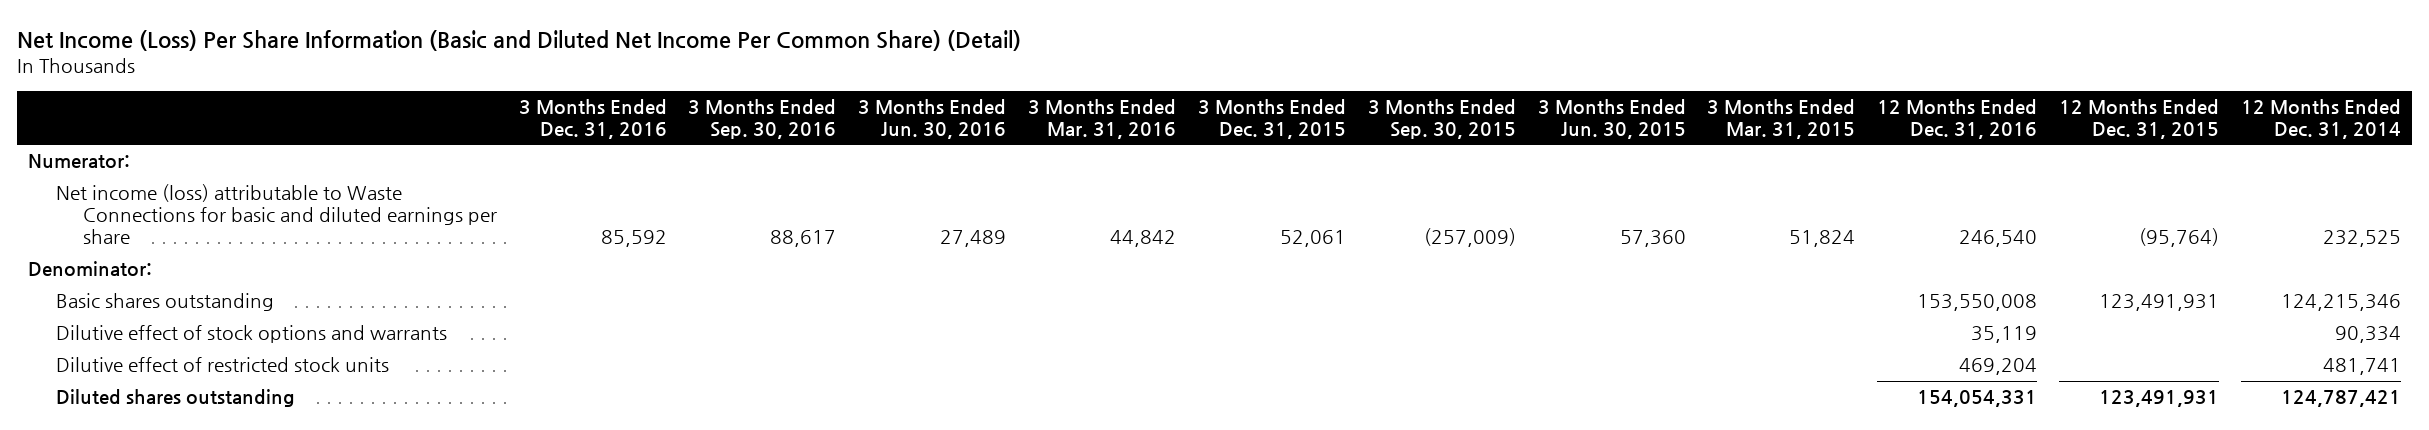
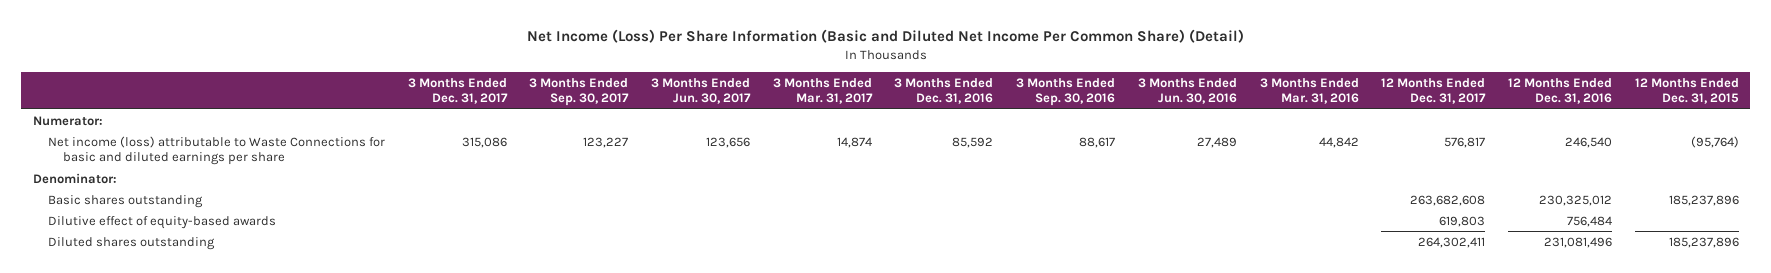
[1197,99,1346,140] 3 Months Ended Dec. 31, 2015 -> none
[1367,99,1516,140] 3 Months Ended Sep. 30, 2015 -> none
[1537,99,1686,140] 3 Months Ended Jun. 30, 2015 -> none
[1707,99,1856,140] 3 Months Ended Mar. 31, 2015 -> none
[2241,99,2402,140] 12 Months Ended Dec. 31, 2014 -> none
none -> [407,77,508,104] 3 Months Ended Dec. 31, 2017
none -> [529,77,630,106] 3 Months Ended Sep. 30, 2017
none -> [650,77,751,104] 3 Months Ended Jun. 30, 2017
none -> [772,77,873,104] 3 Months Ended Mar. 31, 2017
none -> [1381,77,1487,104] 12 Months Ended Dec. 31, 2017
[55,325,447,344] Dilutive effect of stock options and warrants -> none
[1917,294,2038,312] 153,550,008 -> [1538,194,1612,206] 230,325,012
[2099,294,2220,312] 123,491,931 -> [1668,194,1739,206] 185,237,896
[55,357,389,373] Dilutive effect of restricted stock units -> [47,215,276,229] Dilutive effect of equity-based awards
[1959,358,2038,376] 469,204 -> [1566,215,1612,227] 756,484
[1917,390,2038,408] 154,054,331 -> [1543,236,1612,248] 231,081,496
[2099,390,2220,408] 123,491,931 -> [1668,236,1739,248] 185,237,896

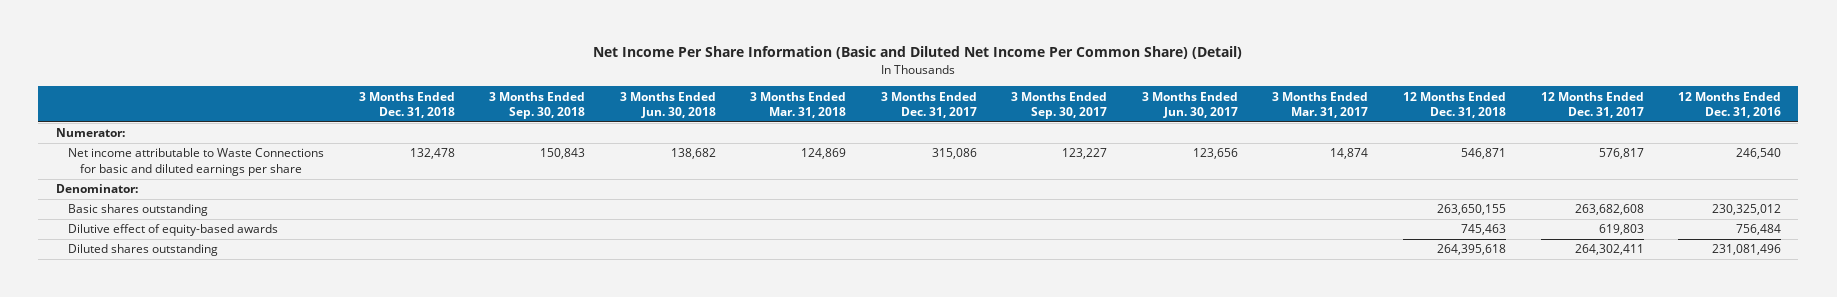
[526,29,1244,44] Net Income (Loss) Per Share Information (Basic and Diluted Net Income Per Common Share) (Detail) -> [593,46,1243,60] Net Income Per Share Information (Basic and Diluted Net Income Per Common Share) (Detail)
[894,77,994,104] 3 Months Ended Dec. 31, 2016 -> none
[1016,77,1116,106] 3 Months Ended Sep. 30, 2016 -> none
[1137,77,1237,104] 3 Months Ended Jun. 30, 2016 -> none
[1259,77,1359,104] 3 Months Ended Mar. 31, 2016 -> none
[1634,77,1739,104] 12 Months Ended Dec. 31, 2015 -> none
none -> [358,91,455,119] 3 Months Ended Dec. 31, 2018
none -> [489,91,586,120] 3 Months Ended Sep. 30, 2018
none -> [619,91,716,119] 3 Months Ended Jun. 30, 2018
none -> [750,91,847,119] 3 Months Ended Mar. 31, 2018
none -> [1403,91,1507,119] 12 Months Ended Dec. 31, 2018
[47,135,385,166] Net income (loss) attributable to Waste Connections for basic and diluted earnings per share -> [67,148,324,177] Net income attributable to Waste Connections for basic and diluted earnings per share

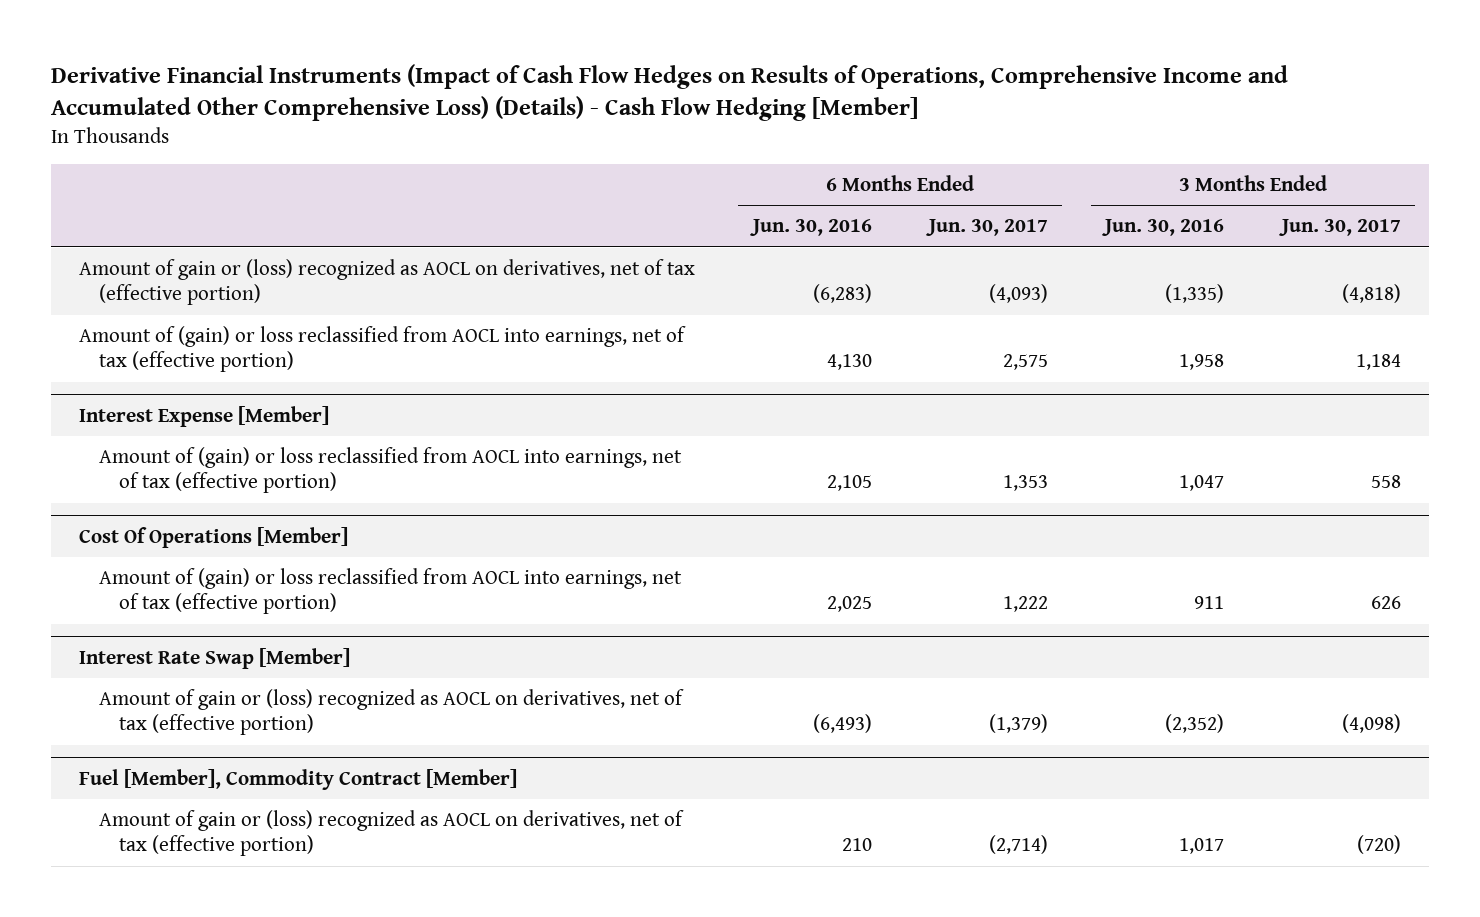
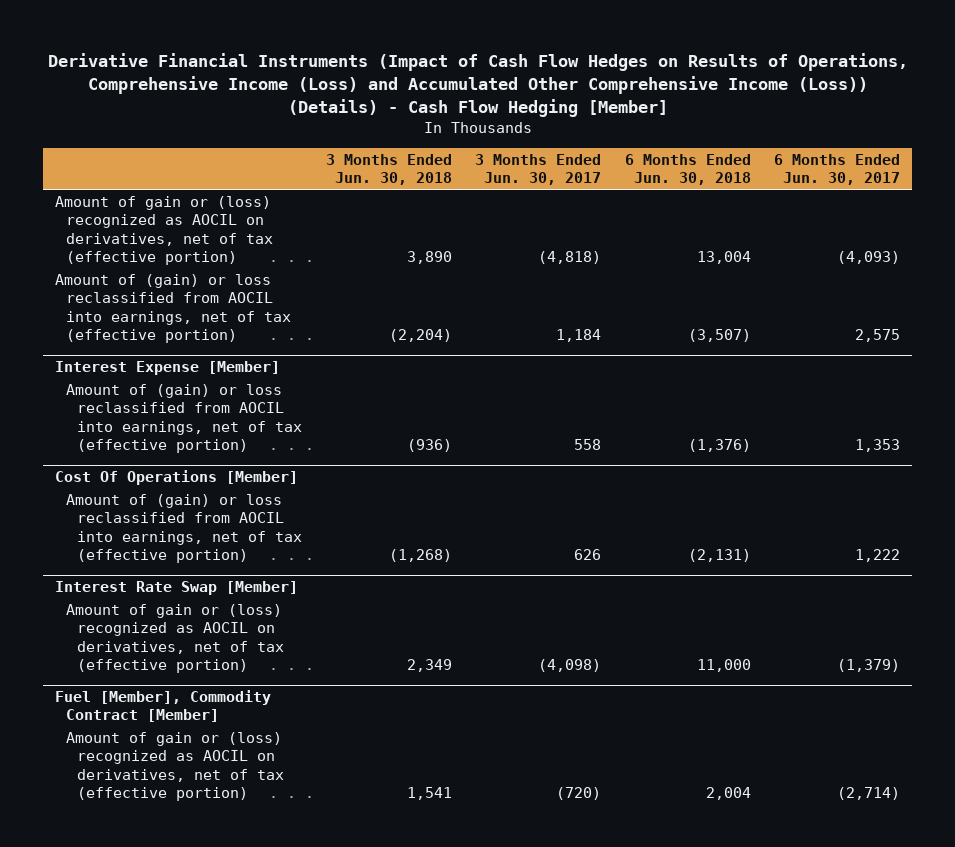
[50,63,1288,122] Derivative Financial Instruments (Impact of Cash Flow Hedges on Results of Operations, Comprehensive Income and Accumulated Other Comprehensive Loss) (Details) - Cash Flow Hedging [Member] -> [47,52,908,117] Derivative Financial Instruments (Impact of Cash Flow Hedges on Results of Operations, Comprehensive Income (Loss) and Accumulated Other Comprehensive Income (Loss)) (Details) - Cash Flow Hedging [Member]
[749,219,872,237] Jun. 30, 2016 -> none
[1102,219,1225,237] Jun. 30, 2016 -> none
none -> [325,153,452,186] 3 Months Ended Jun. 30, 2018
none -> [624,153,751,186] 6 Months Ended Jun. 30, 2018
[79,259,696,306] Amount of gain or (loss) recognized as AOCL on derivatives, net of tax (effective portion) -> [55,195,274,266] Amount of gain or (loss) recognized as AOCIL on derivatives, net of tax (effective portion)
[79,326,687,373] Amount of (gain) or loss reclassified from AOCL into earnings, net of tax (effective portion) -> [55,273,292,344] Amount of (gain) or loss reclassified from AOCIL into earnings, net of tax (effective portion)
[99,447,683,494] Amount of (gain) or loss reclassified from AOCL into earnings, net of tax (effective portion) -> [66,383,303,454] Amount of (gain) or loss reclassified from AOCIL into earnings, net of tax (effective portion)
[99,568,683,615] Amount of (gain) or loss reclassified from AOCL into earnings, net of tax (effective portion) -> [66,493,303,564] Amount of (gain) or loss reclassified from AOCIL into earnings, net of tax (effective portion)
[99,689,685,736] Amount of gain or (loss) recognized as AOCL on derivatives, net of tax (effective portion) -> [66,603,285,674] Amount of gain or (loss) recognized as AOCIL on derivatives, net of tax (effective portion)
[99,810,685,857] Amount of gain or (loss) recognized as AOCL on derivatives, net of tax (effective portion) -> [66,731,285,802] Amount of gain or (loss) recognized as AOCIL on derivatives, net of tax (effective portion)

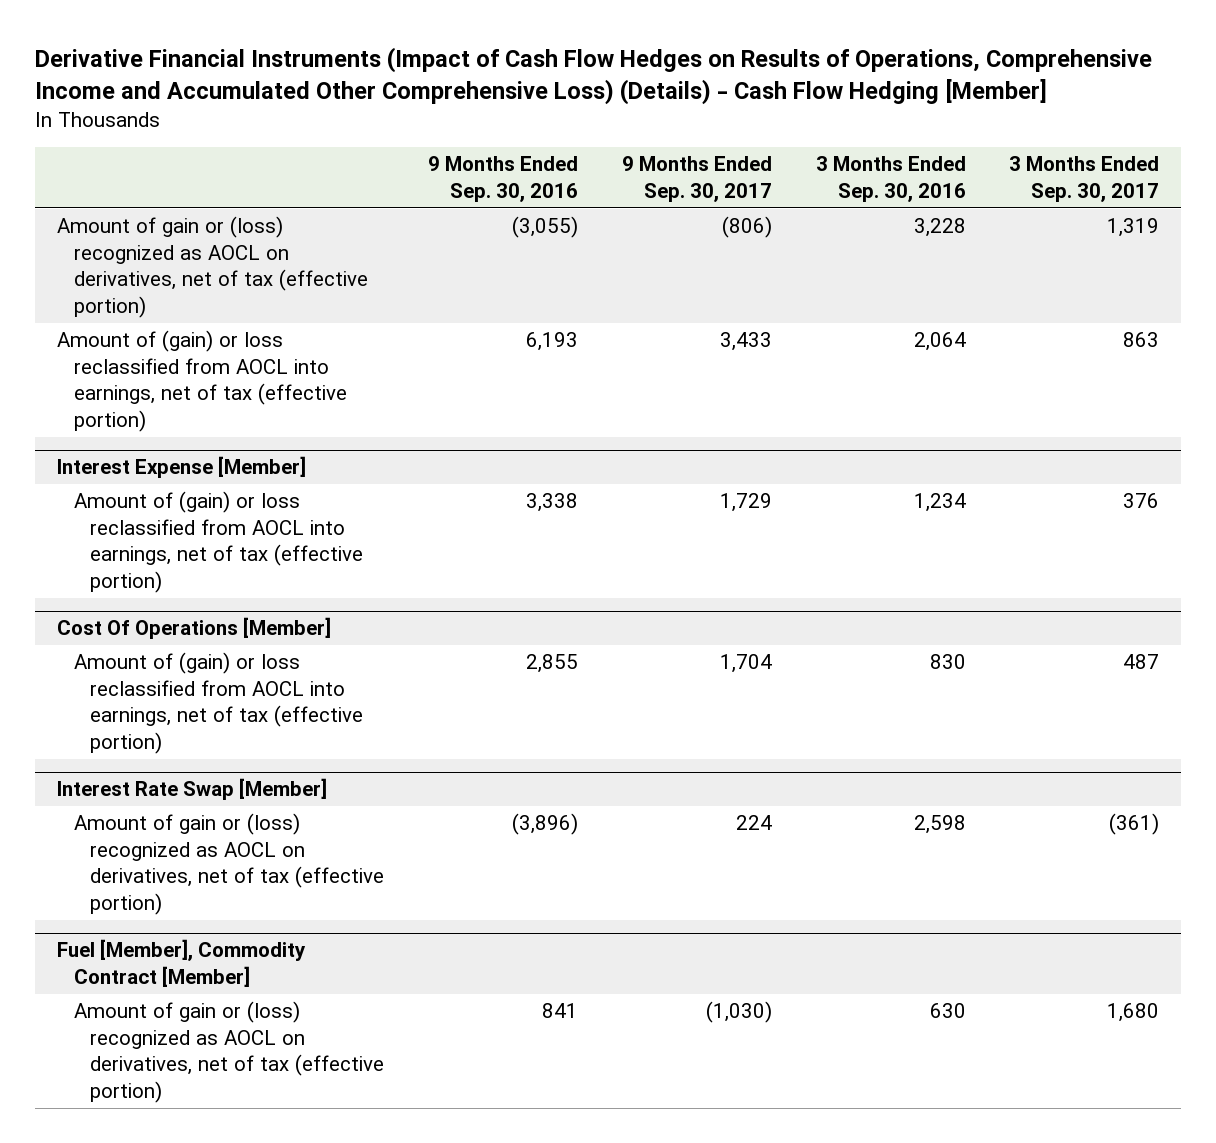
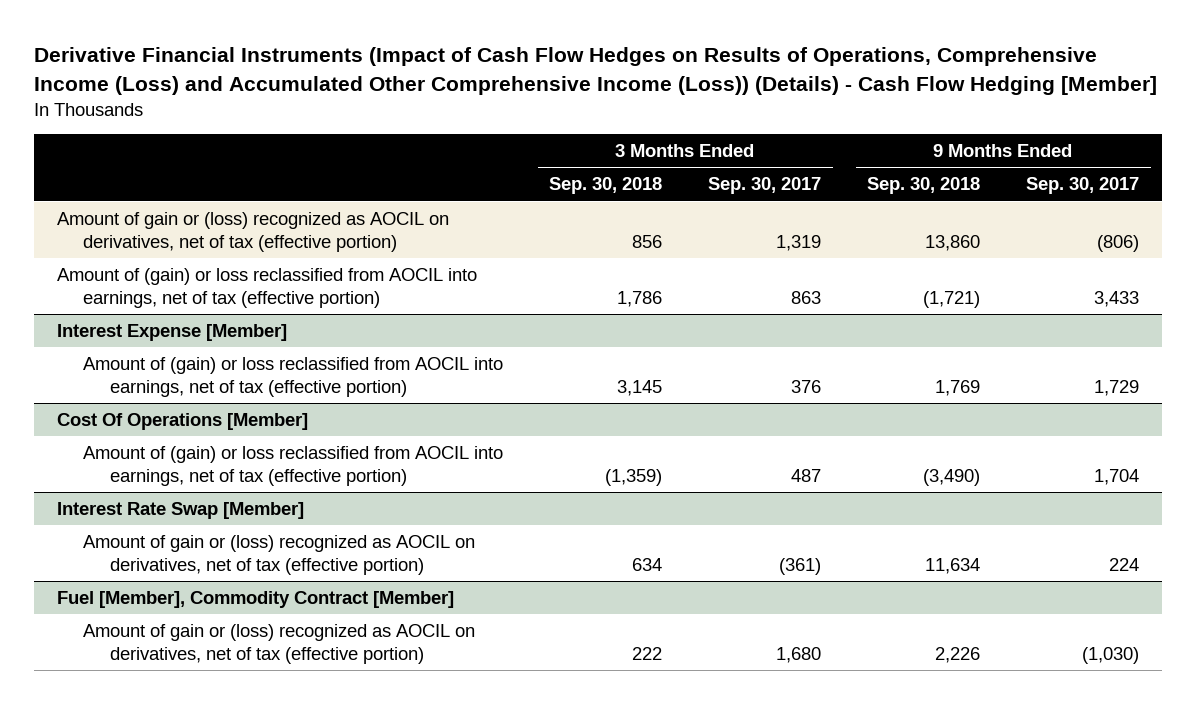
[35,47,1153,105] Derivative Financial Instruments (Impact of Cash Flow Hedges on Results of Operations, Comprehensive Income and Accumulated Other Comprehensive Loss) (Details) - Cash Flow Hedging [Member] -> [33,47,1157,96] Derivative Financial Instruments (Impact of Cash Flow Hedges on Results of Operations, Comprehensive Income (Loss) and Accumulated Other Comprehensive Income (Loss)) (Details) - Cash Flow Hedging [Member]
[428,156,579,203] 9 Months Ended Sep. 30, 2016 -> none
[815,156,966,203] 3 Months Ended Sep. 30, 2016 -> none
none -> [549,177,663,195] Sep. 30, 2018
none -> [867,177,981,195] Sep. 30, 2018
[57,216,368,318] Amount of gain or (loss) recognized as AOCL on derivatives, net of tax (effective portion) -> [56,211,449,253] Amount of gain or (loss) recognized as AOCIL on derivatives, net of tax (effective portion)
[57,330,347,432] Amount of (gain) or loss reclassified from AOCL into earnings, net of tax (effective portion) -> [56,267,477,309] Amount of (gain) or loss reclassified from AOCIL into earnings, net of tax (effective portion)
[73,491,364,593] Amount of (gain) or loss reclassified from AOCL into earnings, net of tax (effective portion) -> [83,356,504,398] Amount of (gain) or loss reclassified from AOCIL into earnings, net of tax (effective portion)
[73,652,364,754] Amount of (gain) or loss reclassified from AOCL into earnings, net of tax (effective portion) -> [83,445,504,487] Amount of (gain) or loss reclassified from AOCIL into earnings, net of tax (effective portion)
[73,813,385,915] Amount of gain or (loss) recognized as AOCL on derivatives, net of tax (effective portion) -> [83,534,476,576] Amount of gain or (loss) recognized as AOCIL on derivatives, net of tax (effective portion)
[73,1001,385,1103] Amount of gain or (loss) recognized as AOCL on derivatives, net of tax (effective portion) -> [83,623,476,665] Amount of gain or (loss) recognized as AOCIL on derivatives, net of tax (effective portion)

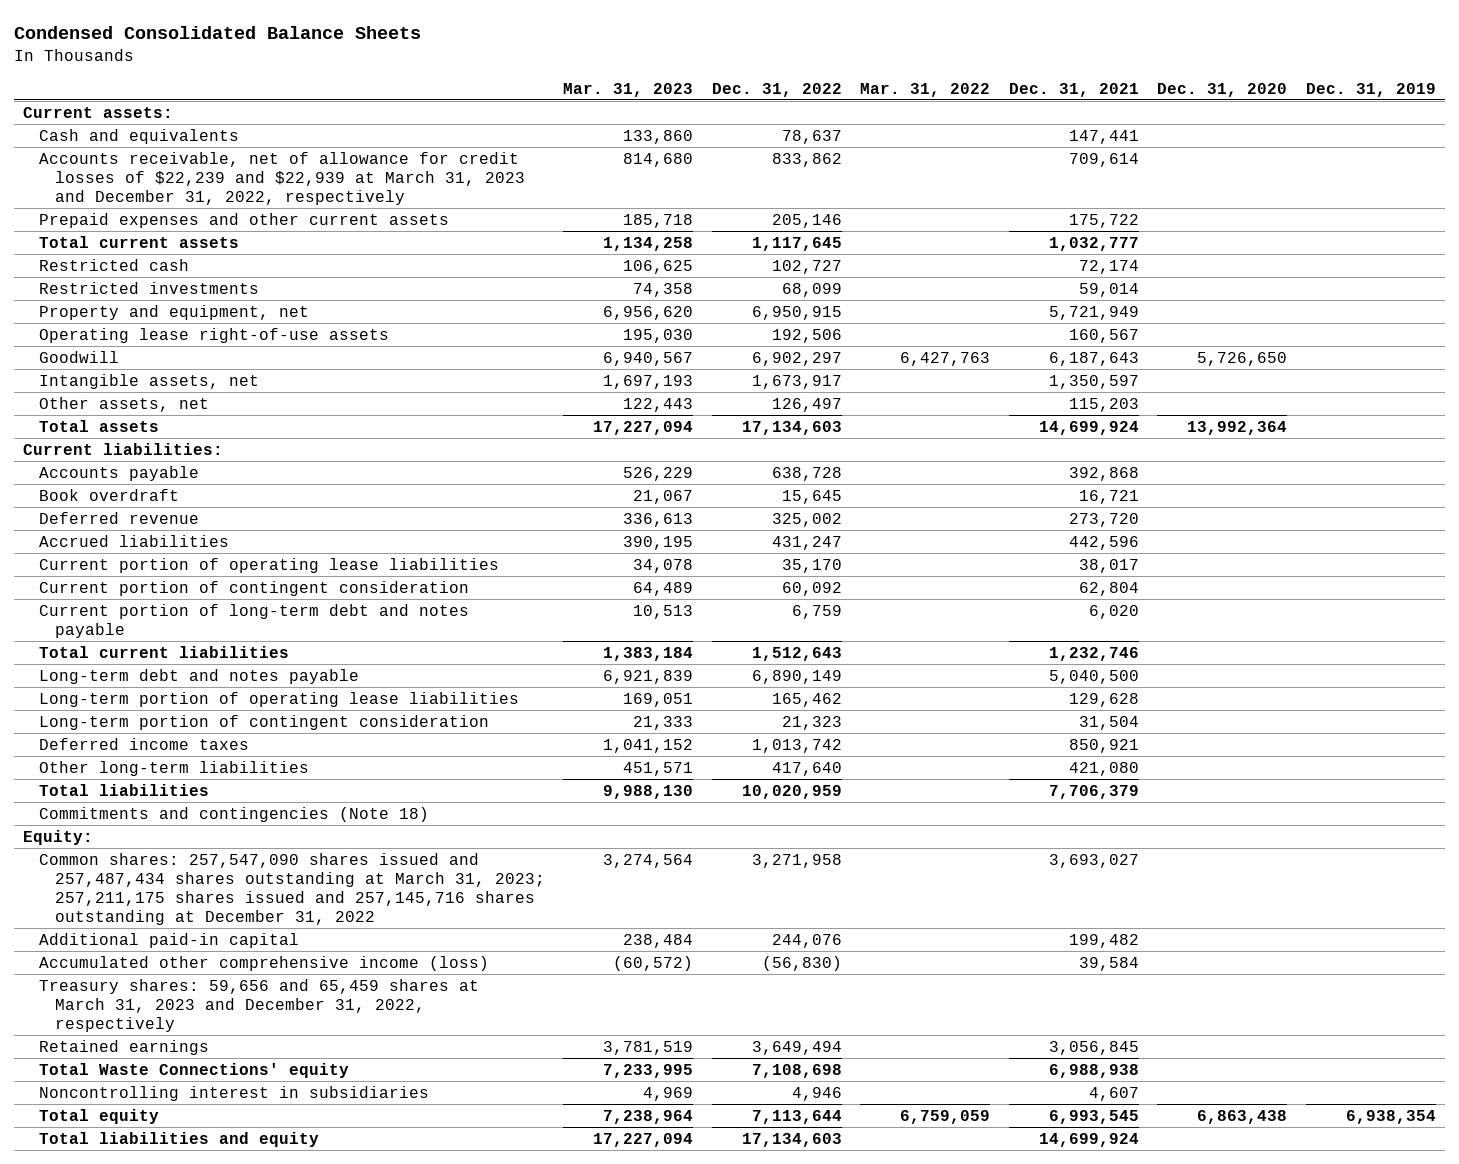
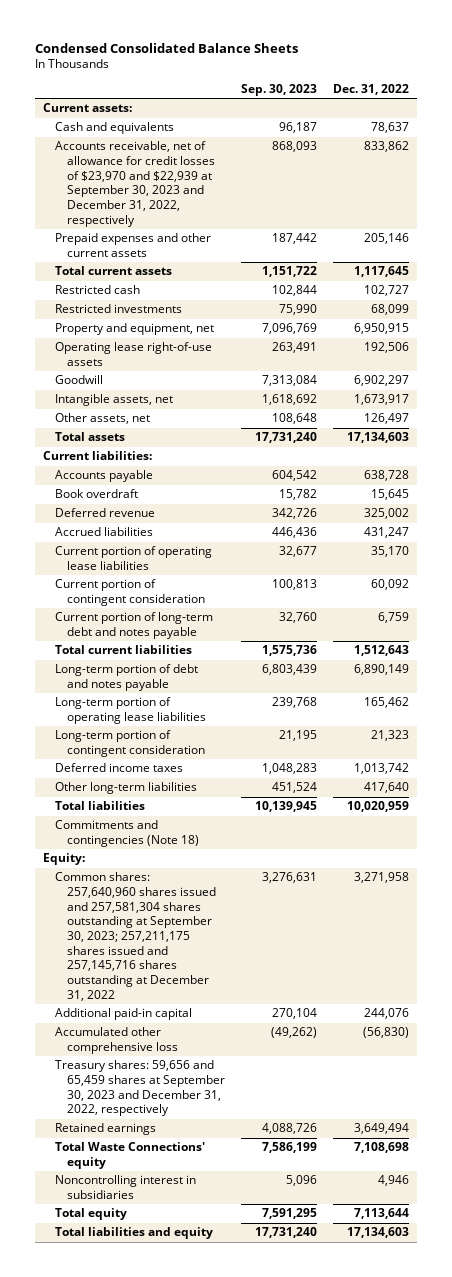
[563,82,694,97] Mar. 31, 2023 -> none
[860,82,991,97] Mar. 31, 2022 -> none
[1008,82,1139,97] Dec. 31, 2021 -> none
[1157,82,1288,97] Dec. 31, 2020 -> none
[1305,82,1436,97] Dec. 31, 2019 -> none
none -> [240,83,317,96] Sep. 30, 2023
[39,151,525,205] Accounts receivable, net of allowance for credit losses of $22,239 and $22,939 at March 31, 2023 and December 31, 2022, respectively -> [54,141,215,227] Accounts receivable, net of allowance for credit losses of $23,970 and $22,939 at September 30, 2023 and December 31, 2022, respectively
[39,668,360,684] Long-term debt and notes payable -> [54,664,198,692] Long-term portion of debt and notes payable
[39,852,545,925] Common shares: 257,547,090 shares issued and 257,487,434 shares outstanding at March 31, 2023; 257,211,175 shares issued and 257,145,716 shares outstanding at December 31, 2022 -> [54,872,216,1001] Common shares: 257,640,960 shares issued and 257,581,304 shares outstanding at September 30, 2023; 257,211,175 shares issued and 257,145,716 shares outstanding at December 31, 2022
[39,955,490,971] Accumulated other comprehensive income (loss) -> [54,1027,178,1055] Accumulated other comprehensive loss
[39,978,480,1032] Treasury shares: 59,656 and 65,459 shares at March 31, 2023 and December 31, 2022, respectively -> [54,1060,225,1117] Treasury shares: 59,656 and 65,459 shares at September 30, 2023 and December 31, 2022, respectively

